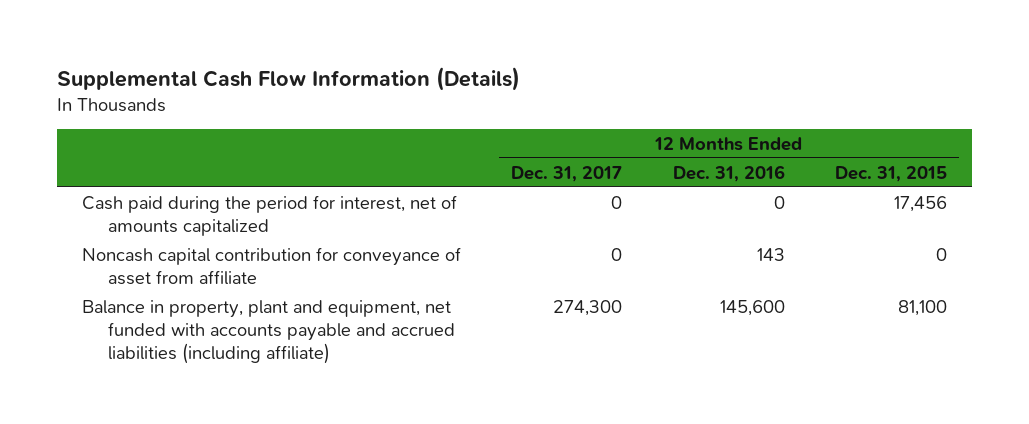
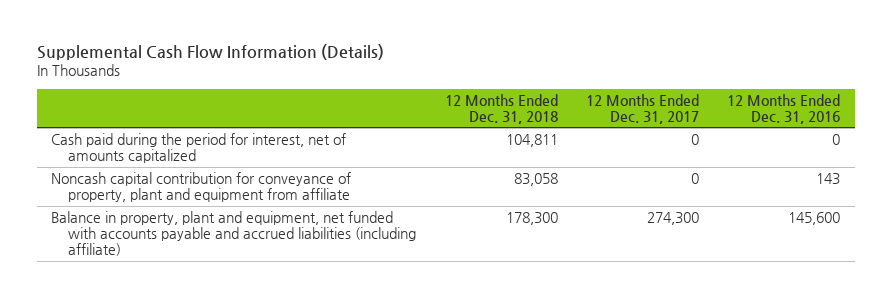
[834,165,947,182] Dec. 31, 2015 -> none
none -> [444,93,558,124] 12 Months Ended Dec. 31, 2018
[82,246,462,286] Noncash capital contribution for conveyance of asset from affiliate -> [50,171,351,202] Noncash capital contribution for conveyance of property, plant and equipment from affiliate

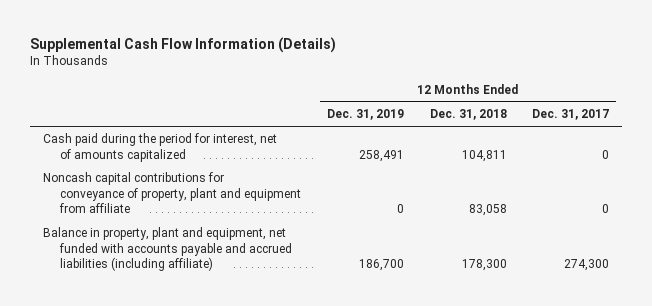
[727,93,841,124] 12 Months Ended Dec. 31, 2016 -> none
none -> [326,109,404,121] Dec. 31, 2019
[50,171,351,202] Noncash capital contribution for conveyance of property, plant and equipment from affiliate -> [42,172,301,213] Noncash capital contributions for conveyance of property, plant and equipment from affiliate

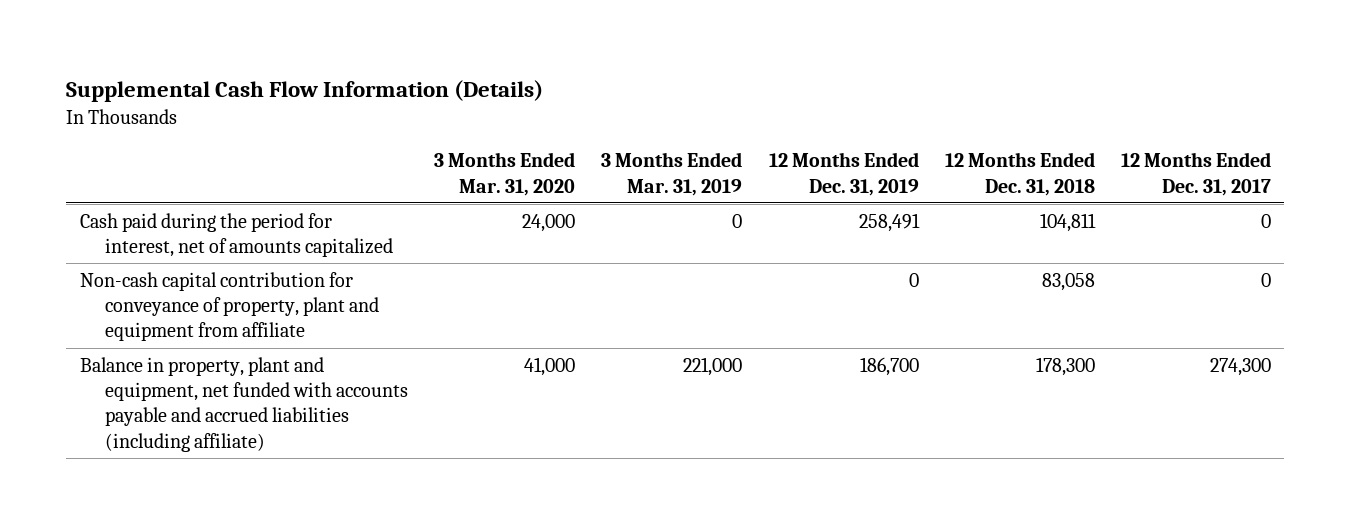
none -> [434,152,576,196] 3 Months Ended Mar. 31, 2020
none -> [601,152,743,196] 3 Months Ended Mar. 31, 2019
[42,172,301,213] Noncash capital contributions for conveyance of property, plant and equipment from affiliate -> [79,271,379,342] Non-cash capital contribution for conveyance of property, plant and equipment from affiliate

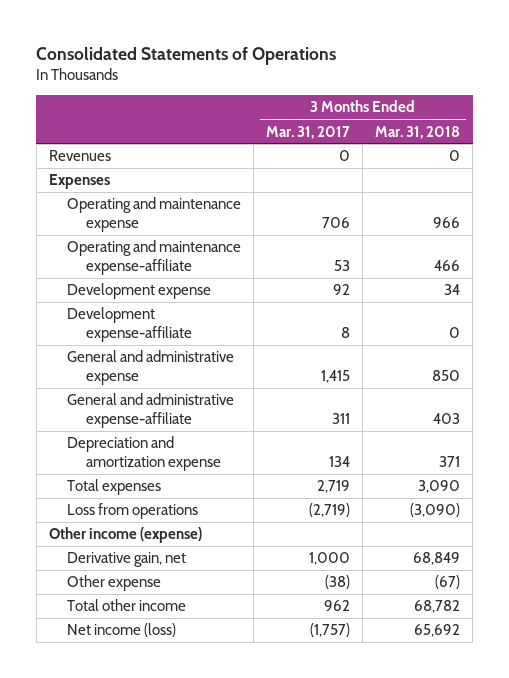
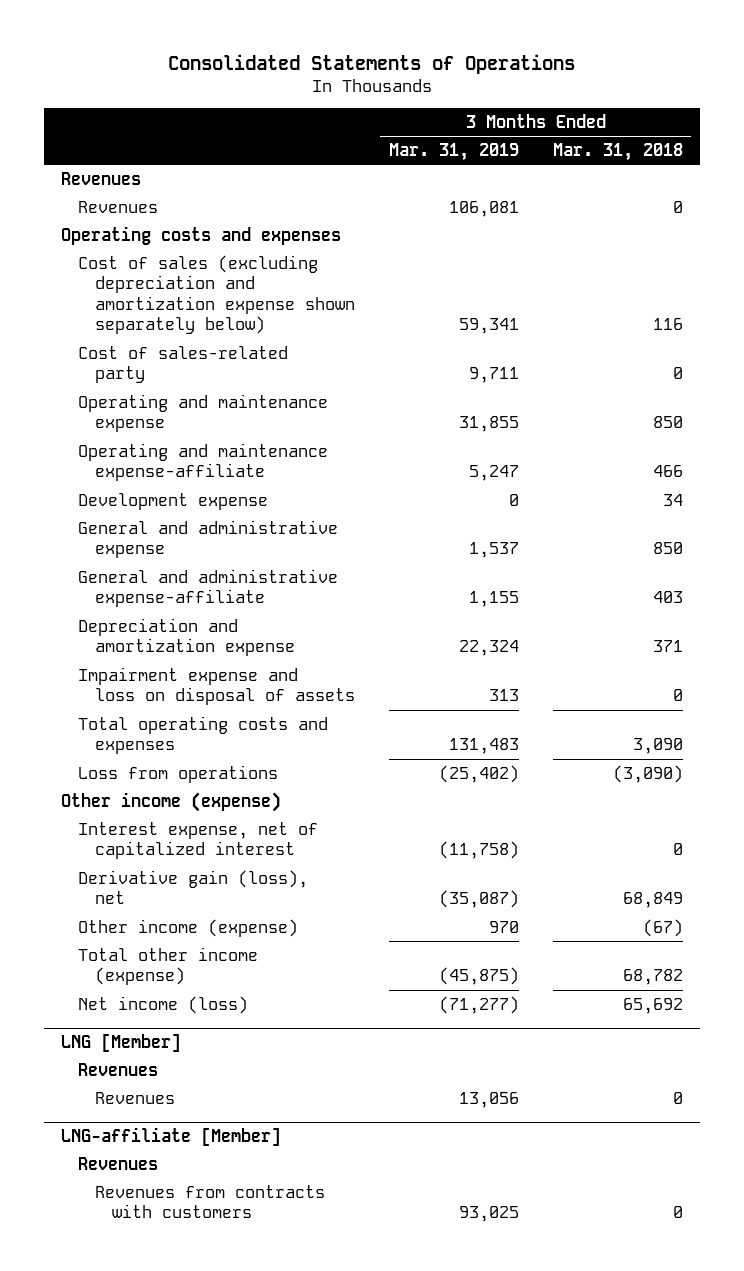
[266,125,351,139] Mar. 31, 2017 -> none
none -> [388,142,519,161] Mar. 31, 2019
none -> [61,171,142,185] Revenues
[48,174,110,190] Expenses -> [61,225,342,245] Operating costs and expenses
none -> [77,254,355,335] Cost of sales (excluding depreciation and amortization expense shown separately below)
none -> [77,345,288,384] Cost of sales-related party
[433,216,461,228] 966 -> [652,416,683,429] 850
[67,307,193,342] Development expense-affiliate -> none
none -> [77,666,355,706] Impairment expense and loss on disposal of assets
[67,479,162,496] Total expenses -> [77,715,328,755] Total operating costs and expenses
none -> [77,821,318,860] Interest expense, net of capitalized interest
[67,552,187,568] Derivative gain, net -> [77,869,308,905] Derivative gain (loss), net
[67,575,162,592] Other expense -> [77,918,298,937] Other income (expense)
[67,599,187,612] Total other income -> [77,946,258,986] Total other income (expense)
none -> [61,1033,182,1053] LNG [Member]
none -> [77,1062,158,1076] Revenues
none -> [94,1091,175,1104] Revenues
none -> [61,1127,282,1147] LNG-affiliate [Member]
none -> [77,1156,158,1170] Revenues
none -> [94,1184,325,1219] Revenues from contracts with customers

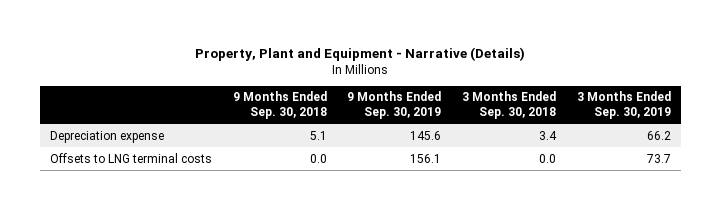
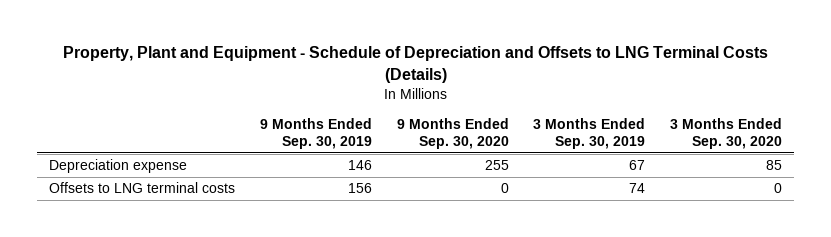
[195,47,526,62] Property, Plant and Equipment - Narrative (Details) -> [62,46,768,83] Property, Plant and Equipment - Schedule of Depreciation and Offsets to LNG Terminal Costs (Details)
[232,91,327,120] 9 Months Ended Sep. 30, 2018 -> none
[461,91,556,120] 3 Months Ended Sep. 30, 2018 -> none
none -> [396,118,509,149] 9 Months Ended Sep. 30, 2020
none -> [670,118,783,149] 3 Months Ended Sep. 30, 2020
[410,130,442,140] 145.6 -> [347,160,372,171] 146
[646,130,671,140] 66.2 -> [629,160,646,171] 67
[410,153,442,163] 156.1 -> [347,183,372,194] 156
[646,153,671,163] 73.7 -> [629,183,646,194] 74

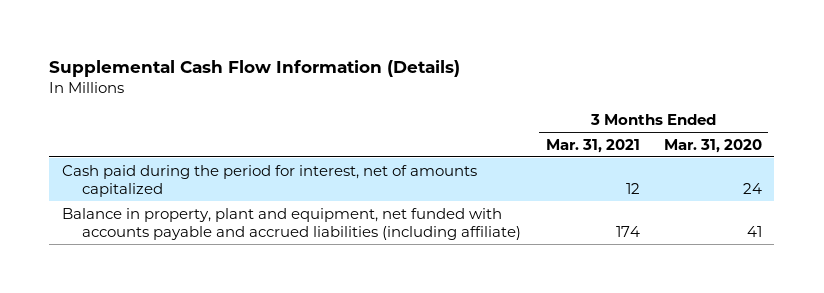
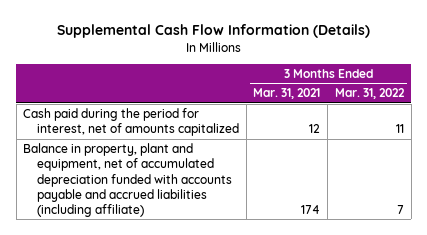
[664,138,763,153] Mar. 31, 2020 -> none
none -> [334,88,405,100] Mar. 31, 2022
[61,207,521,240] Balance in property, plant and equipment, net funded with accounts payable and accrued liabilities (including affiliate) -> [23,142,232,218] Balance in property, plant and equipment, net of accumulated depreciation funded with accounts payable and accrued liabilities (including affiliate)

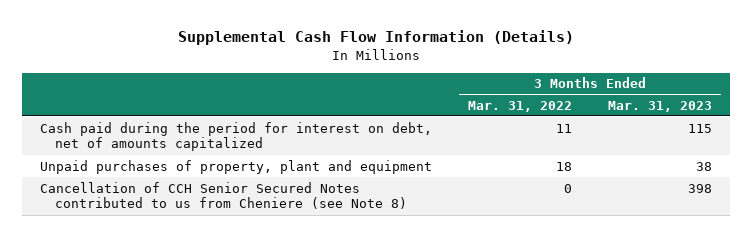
[253,88,321,100] Mar. 31, 2021 -> none
none -> [607,100,712,112] Mar. 31, 2023
[23,107,239,137] Cash paid during the period for interest, net of amounts capitalized -> [39,121,432,152] Cash paid during the period for interest on debt, net of amounts capitalized
[23,142,232,218] Balance in property, plant and equipment, net of accumulated depreciation funded with accounts payable and accrued liabilities (including affiliate) -> [39,159,432,174] Unpaid purchases of property, plant and equipment
[396,205,404,215] 7 -> [555,161,572,171] 18
none -> [39,181,408,210] Cancellation of CCH Senior Secured Notes contributed to us from Cheniere (see Note 8)

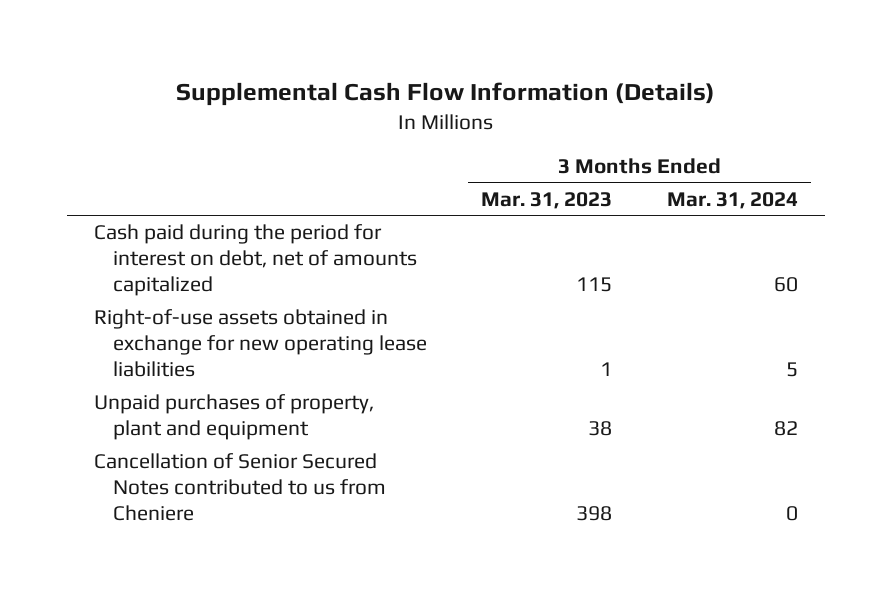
[467,100,572,112] Mar. 31, 2022 -> none
none -> [666,191,798,209] Mar. 31, 2024
none -> [94,309,428,378] Right-of-use assets obtained in exchange for new operating lease liabilities
[39,181,408,210] Cancellation of CCH Senior Secured Notes contributed to us from Cheniere (see Note 8) -> [94,453,387,522] Cancellation of Senior Secured Notes contributed to us from Cheniere

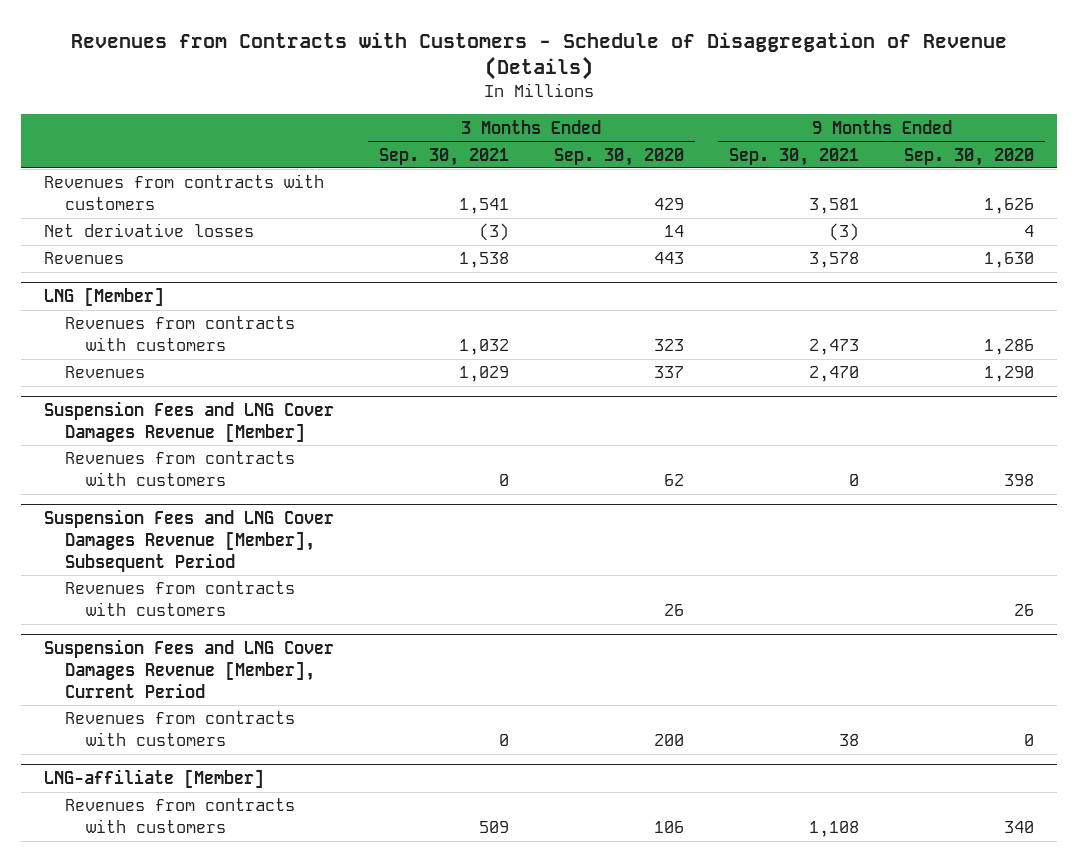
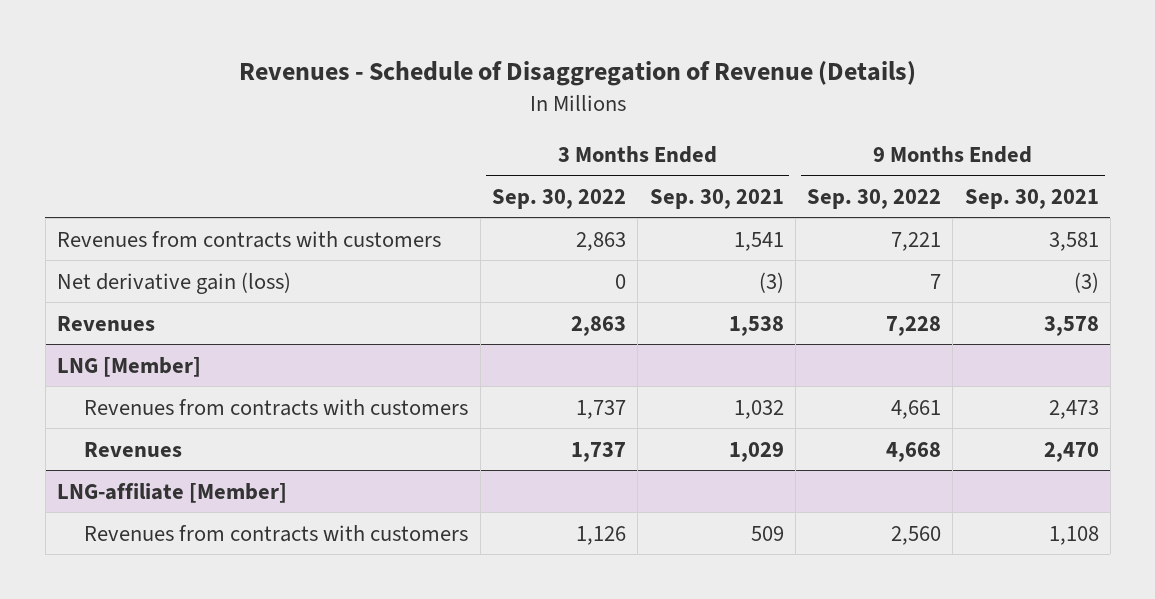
[70,31,1007,81] Revenues from Contracts with Customers - Schedule of Disaggregation of Revenue (Details) -> [238,61,916,87] Revenues - Schedule of Disaggregation of Revenue (Details)
[553,147,684,166] Sep. 30, 2020 -> none
[904,147,1035,166] Sep. 30, 2020 -> none
none -> [491,188,626,209] Sep. 30, 2022
none -> [807,188,942,209] Sep. 30, 2022
[43,223,254,238] Net derivative losses -> [56,271,291,294] Net derivative gain (loss)
[43,401,334,442] Suspension Fees and LNG Cover Damages Revenue [Member] -> none
[65,451,296,487] Revenues from contracts with customers -> none
[43,509,334,572] Suspension Fees and LNG Cover Damages Revenue [Member], Subsequent Period -> none
[65,581,296,617] Revenues from contracts with customers -> none
[43,639,334,698] Suspension Fees and LNG Cover Damages Revenue [Member], Current Period -> none
[65,711,296,747] Revenues from contracts with customers -> none

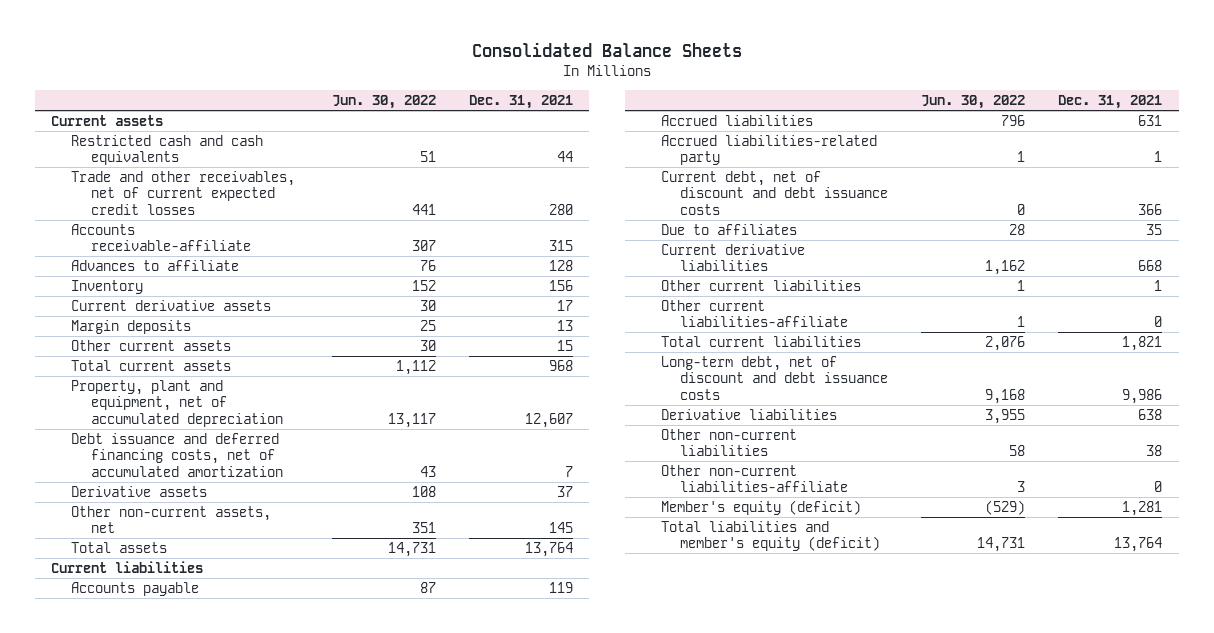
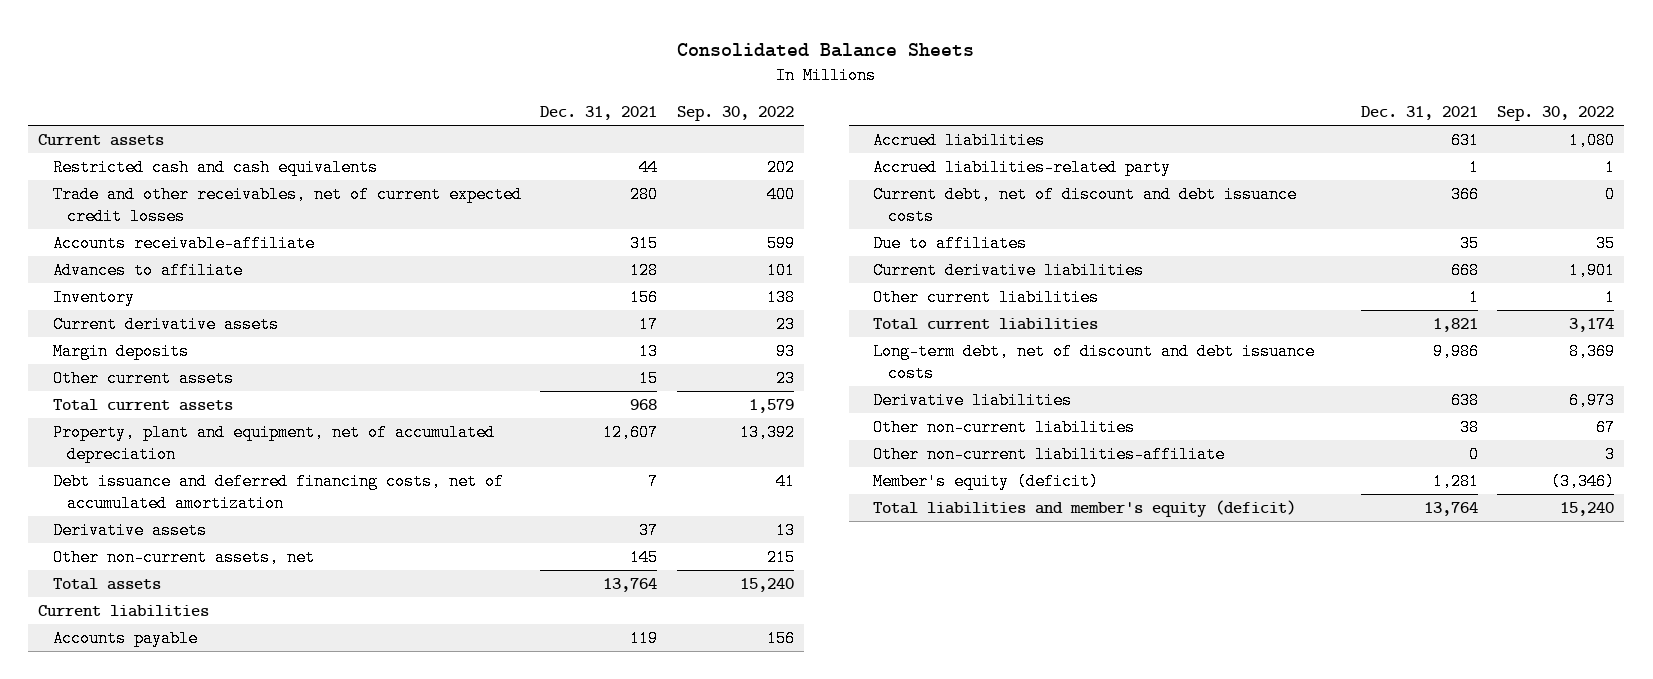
[331,95,436,110] Jun. 30, 2022 -> none
none -> [677,106,795,122] Sep. 30, 2022
[660,299,849,328] Other current liabilities-affiliate -> none

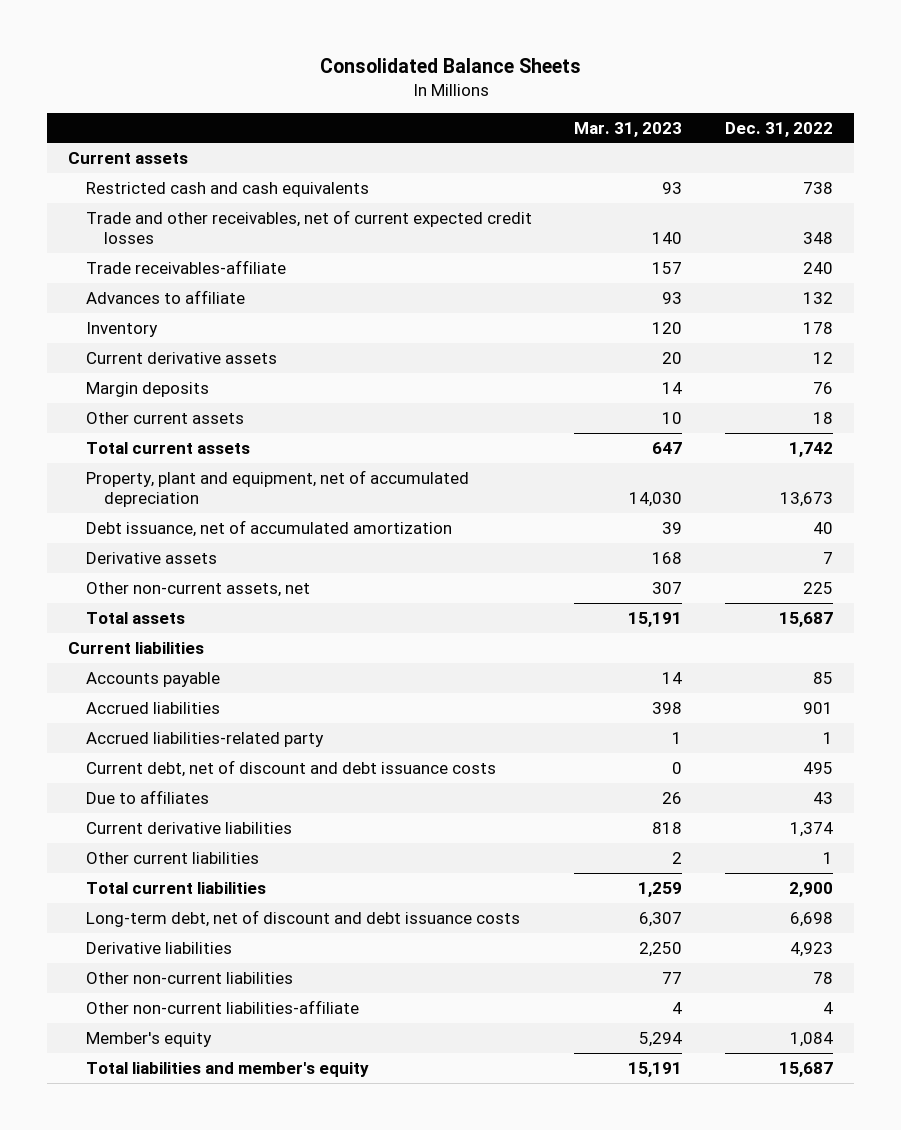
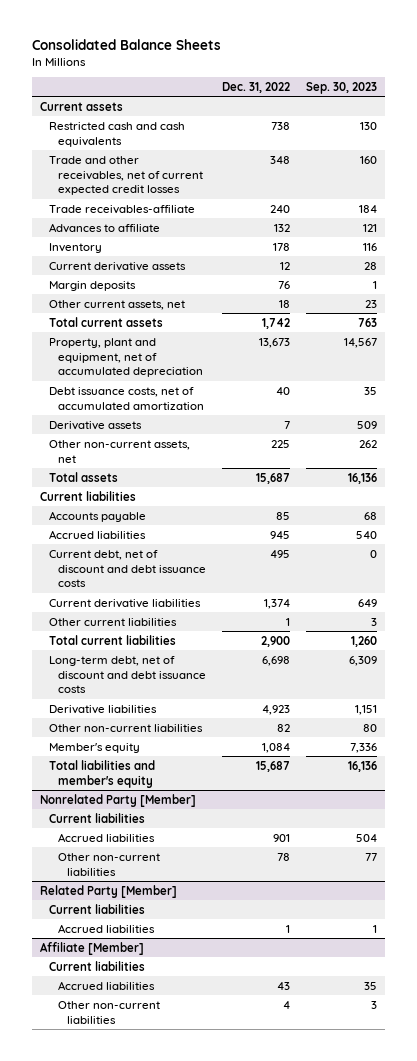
[574,121,683,137] Mar. 31, 2023 -> none
none -> [305,81,377,94] Sep. 30, 2023
[85,411,244,424] Other current assets -> [49,299,186,310] Other current assets, net
[85,519,452,537] Debt issuance, net of accumulated amortization -> [49,386,205,410] Debt issuance costs, net of accumulated amortization
[85,731,324,747] Accrued liabilities-related party -> none
[802,701,833,714] 901 -> [269,530,290,539] 945
[85,789,209,804] Due to affiliates -> none
[85,999,359,1014] Other non-current liabilities-affiliate -> none
[812,971,833,984] 78 -> [276,723,290,732] 82
none -> [39,793,196,807] Nonrelated Party [Member]
none -> [49,812,146,823] Current liabilities
none -> [58,832,156,842] Accrued liabilities
none -> [58,852,161,876] Other non-current liabilities
none -> [39,884,177,898] Related Party [Member]
none -> [49,903,146,914] Current liabilities
none -> [58,923,156,933] Accrued liabilities
none -> [39,941,144,955] Affiliate [Member]
none -> [49,960,146,971] Current liabilities
none -> [58,980,156,990] Accrued liabilities
none -> [58,1000,161,1024] Other non-current liabilities

